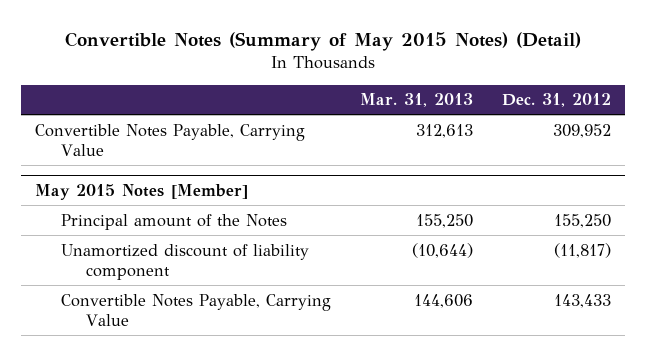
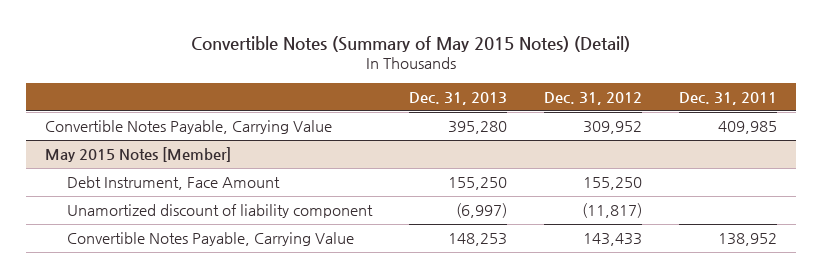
[359,93,473,108] Mar. 31, 2013 -> none
none -> [409,91,508,105] Dec. 31, 2013
none -> [679,91,778,105] Dec. 31, 2011
[60,213,287,230] Principal amount of the Notes -> [67,175,281,190] Debt Instrument, Face Amount

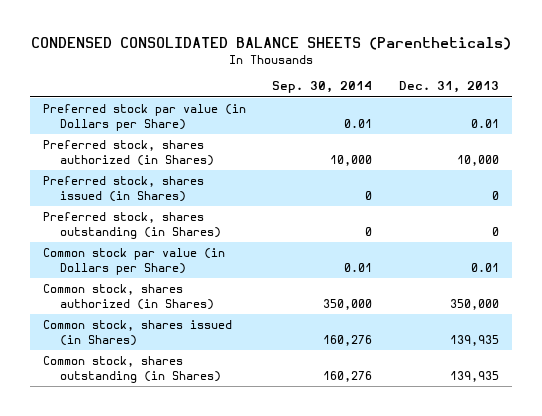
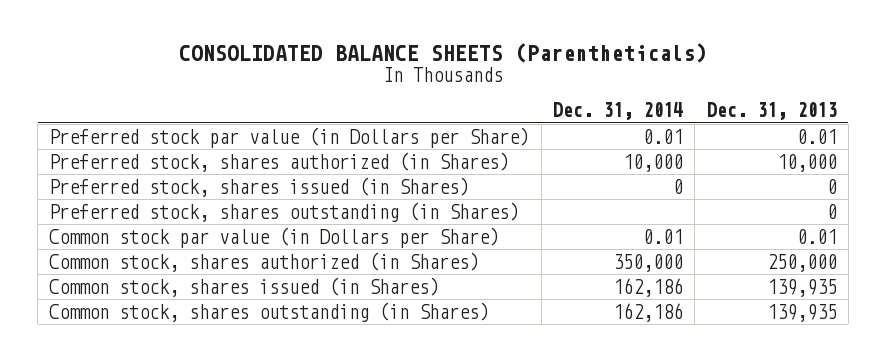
[30,36,511,50] CONDENSED CONSOLIDATED BALANCE SHEETS (Parentheticals) -> [179,43,708,64] CONSOLIDATED BALANCE SHEETS (Parentheticals)
[272,81,373,94] Sep. 30, 2014 -> none
none -> [553,102,684,121] Dec. 31, 2014
[449,298,499,310] 350,000 -> [766,253,837,272] 250,000

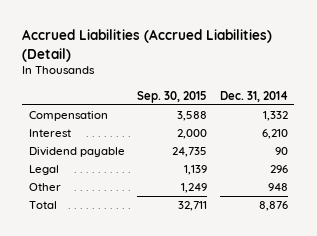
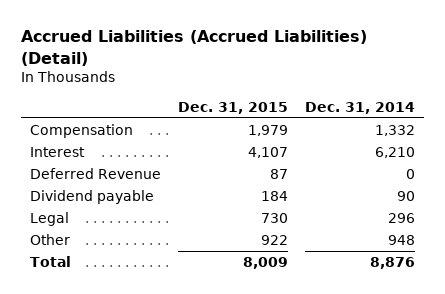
[137,90,208,103] Sep. 30, 2015 -> none
none -> [177,101,288,114] Dec. 31, 2015
none -> [29,167,161,179] Deferred Revenue

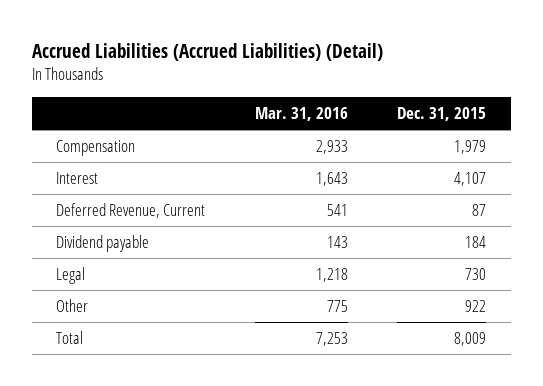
[305,101,416,114] Dec. 31, 2014 -> none
none -> [254,106,348,121] Mar. 31, 2016
[29,167,161,179] Deferred Revenue -> [56,202,206,218] Deferred Revenue, Current

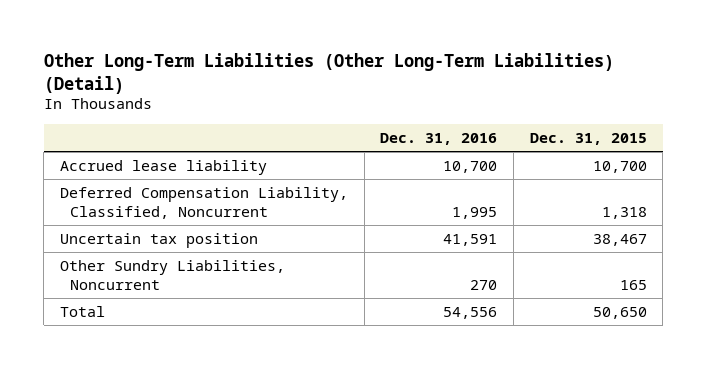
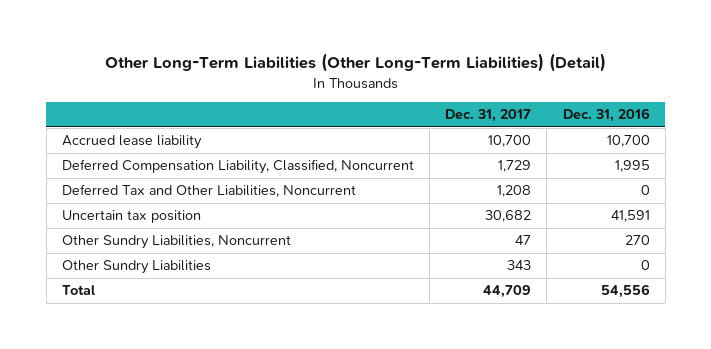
[529,132,647,145] Dec. 31, 2015 -> none
none -> [445,109,532,123] Dec. 31, 2017
none -> [61,184,356,198] Deferred Tax and Other Liabilities, Noncurrent
none -> [61,260,211,275] Other Sundry Liabilities

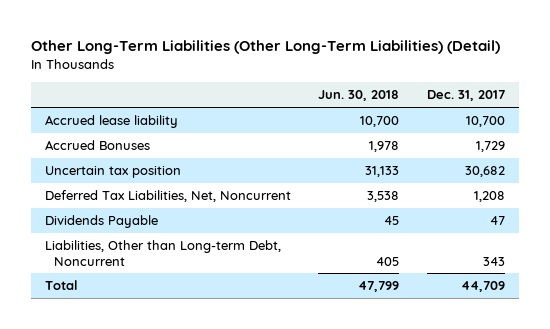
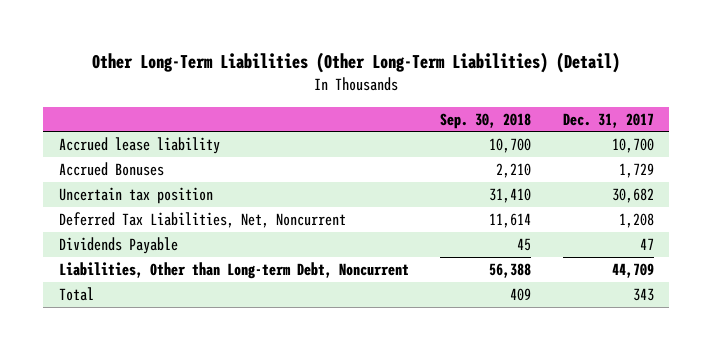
[318,90,400,102] Jun. 30, 2018 -> none
none -> [440,112,532,129] Sep. 30, 2018
[483,256,506,266] 343 -> [611,263,654,279] 44,709
[461,281,506,293] 44,709 -> [632,288,654,302] 343

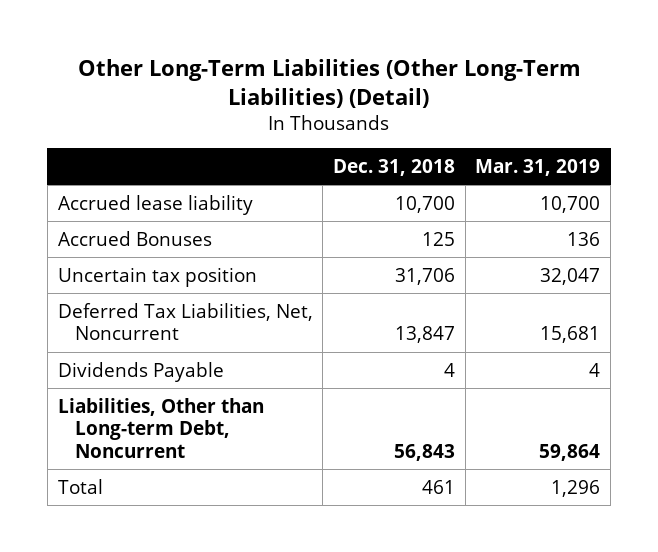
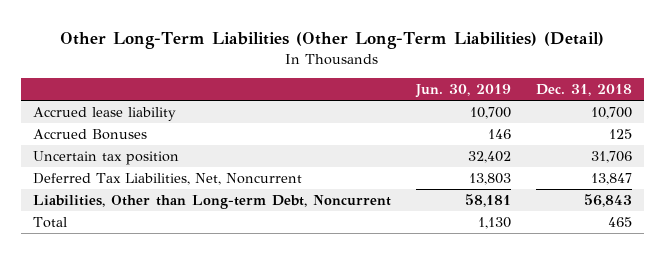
[475,158,601,176] Mar. 31, 2019 -> none
none -> [414,84,511,99] Jun. 30, 2019
[57,361,224,382] Dividends Payable -> none
[422,479,456,494] 461 -> [607,216,632,227] 465

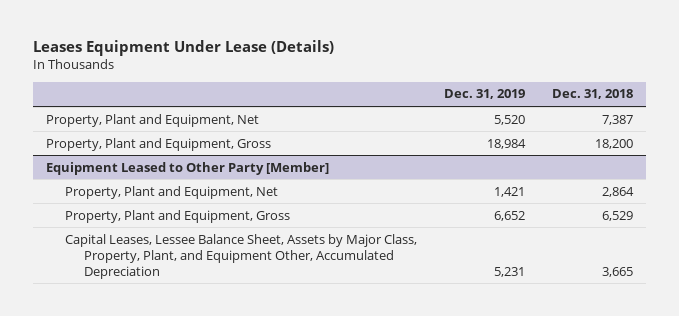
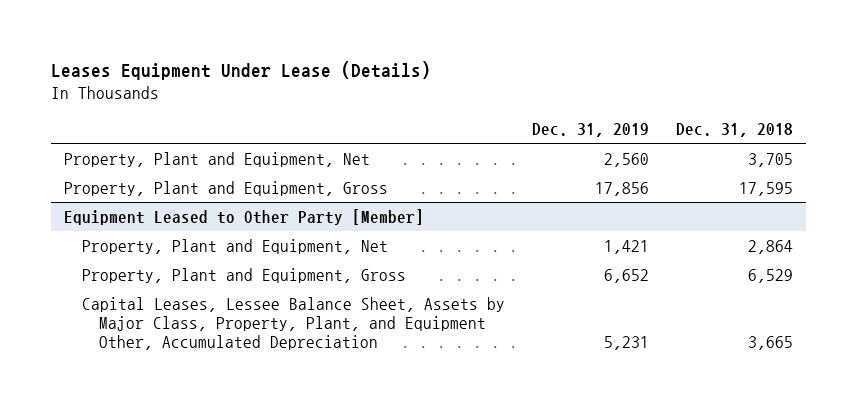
[494,114,526,125] 5,520 -> [603,152,649,167] 2,560
[601,114,633,125] 7,387 -> [747,152,793,167] 3,705
[487,138,527,149] 18,984 -> [594,181,649,196] 17,856
[594,138,633,149] 18,200 -> [738,181,793,196] 17,595

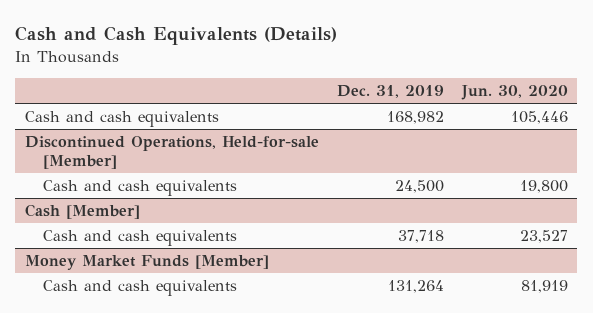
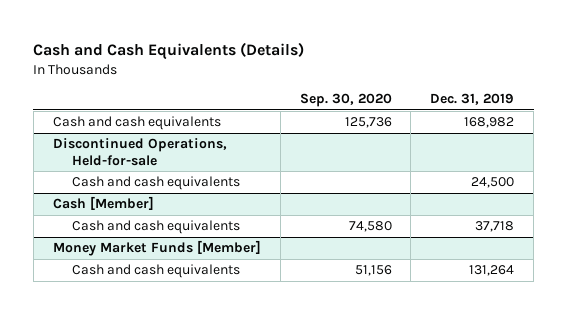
[461,85,569,101] Jun. 30, 2020 -> none
none -> [299,93,392,108] Sep. 30, 2020
[24,135,319,170] Discontinued Operations, Held-for-sale [Member] -> [52,138,227,166] Discontinued Operations, Held-for-sale

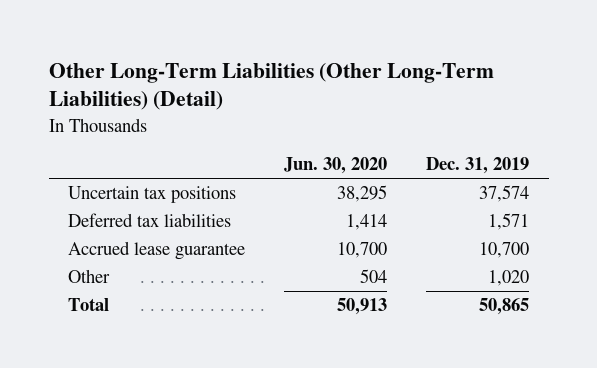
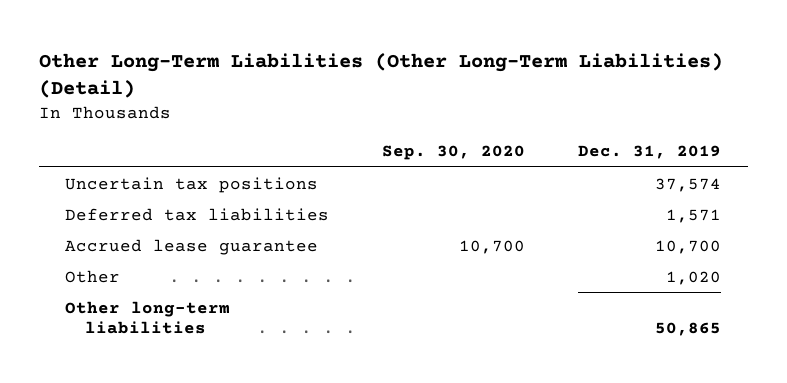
[284,157,388,175] Jun. 30, 2020 -> none
none -> [382,145,526,161] Sep. 30, 2020
[68,298,110,312] Total -> [65,300,231,335] Other long-term liabilities

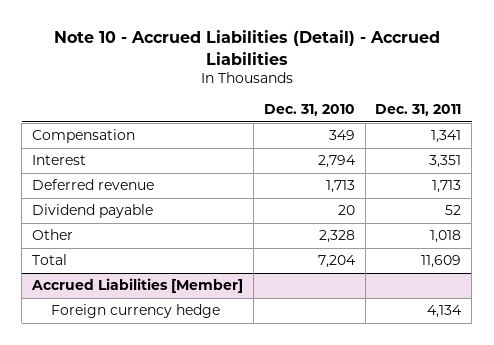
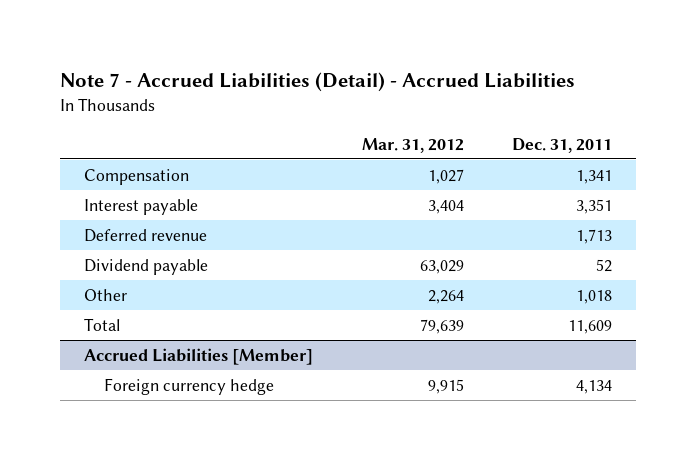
[53,30,440,65] Note 10 - Accrued Liabilities (Detail) - Accrued Liabilities -> [59,72,575,93] Note 7 - Accrued Liabilities (Detail) - Accrued Liabilities
[263,104,355,117] Dec. 31, 2010 -> none
none -> [361,137,464,153] Mar. 31, 2012
[32,155,87,166] Interest -> [84,198,199,215] Interest payable

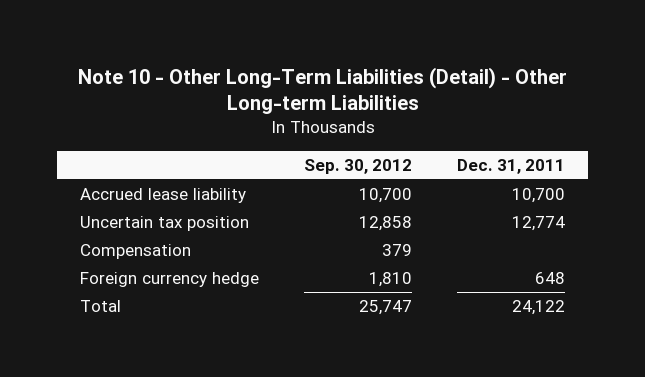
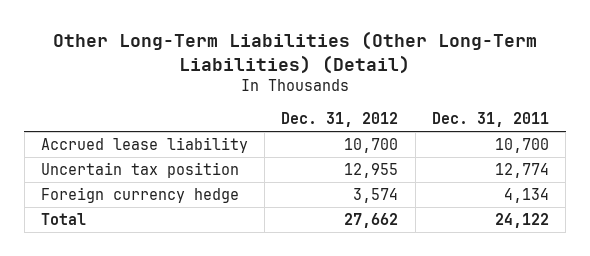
[77,66,567,115] Note 10 - Other Long-Term Liabilities (Detail) - Other Long-term Liabilities -> [52,31,537,74] Other Long-Term Liabilities (Other Long-Term Liabilities) (Detail)
[304,158,413,174] Sep. 30, 2012 -> none
none -> [281,112,399,128] Dec. 31, 2012
[79,244,191,260] Compensation -> none
[535,272,566,285] 648 -> [503,188,549,204] 4,134

